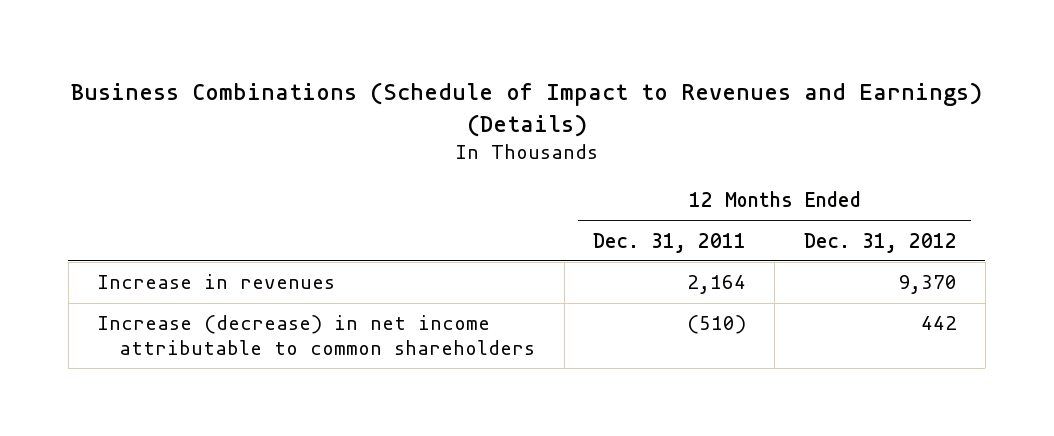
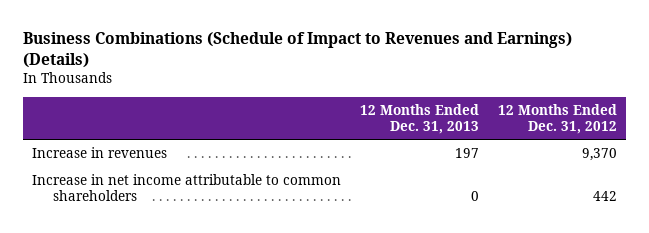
[592,232,746,253] Dec. 31, 2011 -> none
none -> [360,103,480,134] 12 Months Ended Dec. 31, 2013
[97,315,536,356] Increase (decrease) in net income attributable to common shareholders -> [32,174,342,202] Increase in net income attributable to common shareholders

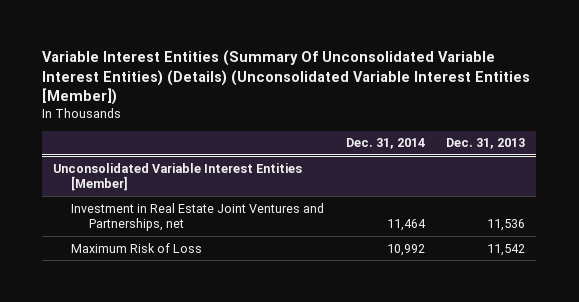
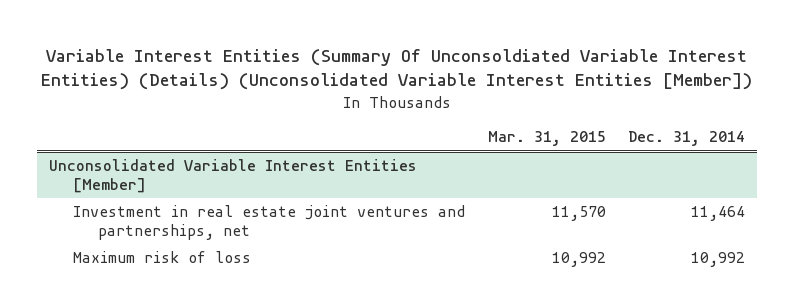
[42,49,531,106] Variable Interest Entities (Summary Of Unconsolidated Variable Interest Entities) (Details) (Unconsolidated Variable Interest Entities [Member]) -> [40,48,752,91] Variable Interest Entities (Summary Of Unconsoldiated Variable Interest Entities) (Details) (Unconsolidated Variable Interest Entities [Member])
[446,138,526,150] Dec. 31, 2013 -> none
none -> [487,131,606,147] Mar. 31, 2015
[71,202,325,232] Investment in Real Estate Joint Ventures and Partnerships, net -> [73,205,466,240] Investment in real estate joint ventures and partnerships, net
[71,242,203,253] Maximum Risk of Loss -> [73,251,252,264] Maximum risk of loss

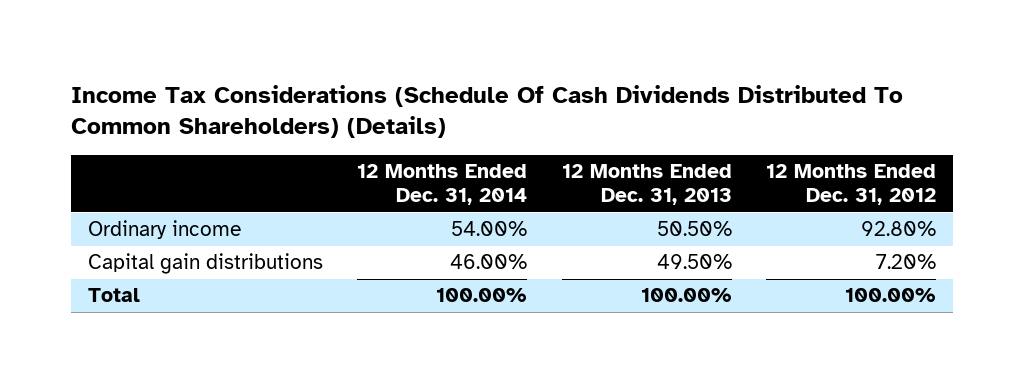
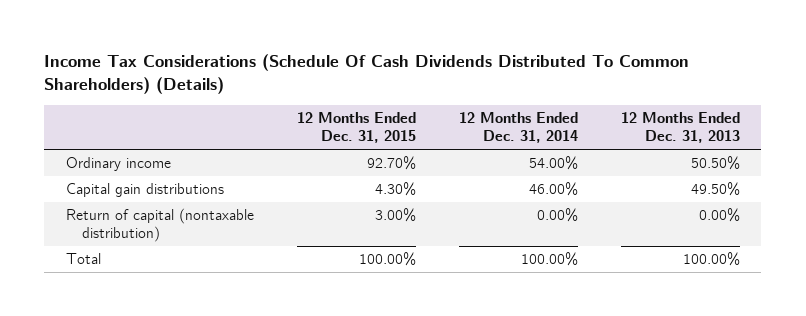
[765,164,936,206] 12 Months Ended Dec. 31, 2012 -> none
none -> [296,112,416,144] 12 Months Ended Dec. 31, 2015
none -> [65,208,254,243] Return of capital (nontaxable distribution)

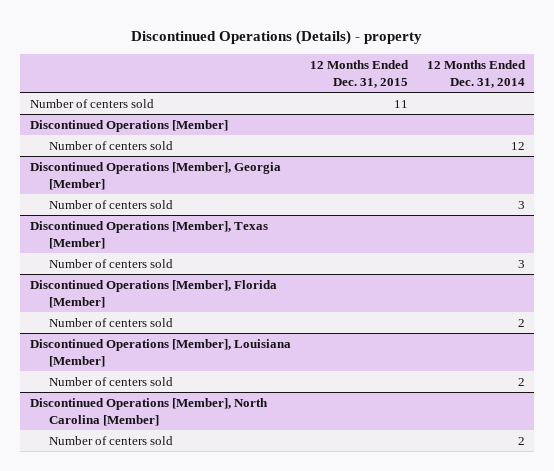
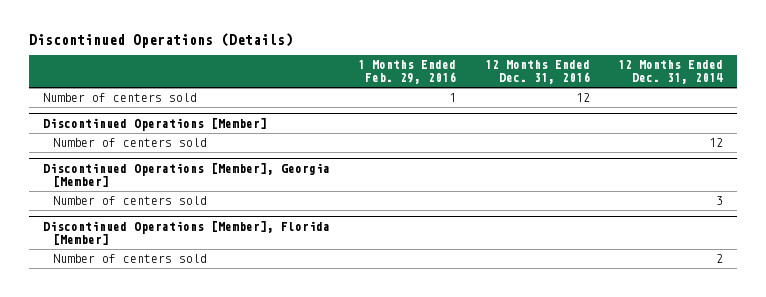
[131,29,423,45] Discontinued Operations (Details) - property -> [28,32,293,48] Discontinued Operations (Details)
[309,59,409,88] 12 Months Ended Dec. 31, 2015 -> none
none -> [358,60,457,85] 1 Months Ended Feb. 29, 2016
none -> [484,60,590,85] 12 Months Ended Dec. 31, 2016
[29,220,268,250] Discontinued Operations [Member], Texas [Member] -> none
[49,258,174,268] Number of centers sold -> none
[29,338,291,368] Discontinued Operations [Member], Louisiana [Member] -> none
[49,376,174,386] Number of centers sold -> none
[29,397,268,427] Discontinued Operations [Member], North Carolina [Member] -> none
[49,435,174,445] Number of centers sold -> none

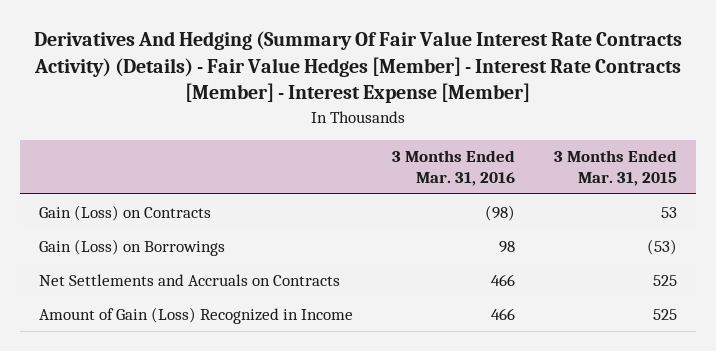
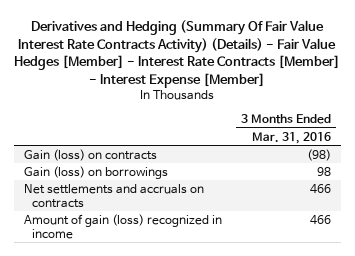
[34,31,683,104] Derivatives And Hedging (Summary Of Fair Value Interest Rate Contracts Activity) (Details) - Fair Value Hedges [Member] - Interest Rate Contracts [Member] - Interest Expense [Member] -> [14,20,341,89] Derivatives and Hedging (Summary Of Fair Value Interest Rate Contracts Activity) (Details) - Fair Value Hedges [Member] - Interest Rate Contracts [Member] - Interest Expense [Member]
[553,150,677,186] 3 Months Ended Mar. 31, 2015 -> none
[39,204,212,221] Gain (Loss) on Contracts -> [23,148,157,161] Gain (loss) on contracts
[39,238,226,256] Gain (Loss) on Borrowings -> [23,165,168,179] Gain (loss) on borrowings
[39,273,341,286] Net Settlements and Accruals on Contracts -> [23,183,204,208] Net settlements and accruals on contracts
[39,306,354,324] Amount of Gain (Loss) Recognized in Income -> [23,213,222,239] Amount of gain (loss) recognized in income

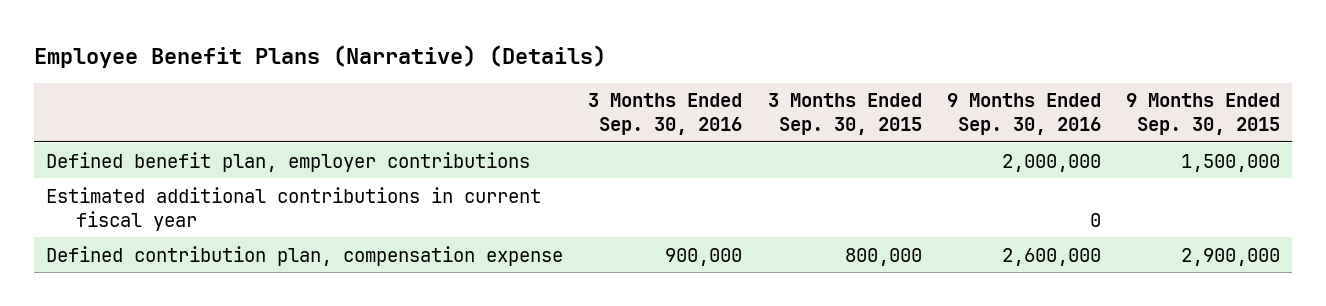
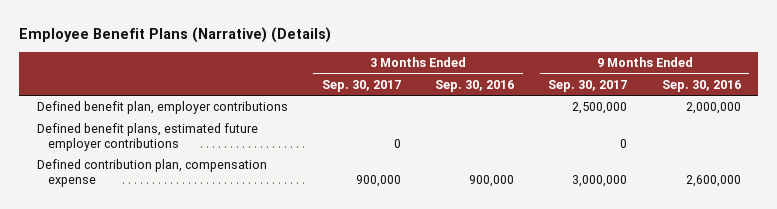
[767,93,922,136] 3 Months Ended Sep. 30, 2015 -> none
[1125,93,1280,136] 9 Months Ended Sep. 30, 2015 -> none
none -> [321,79,401,92] Sep. 30, 2017
none -> [548,79,628,92] Sep. 30, 2017
[46,186,542,231] Estimated additional contributions in current fiscal year -> none
none -> [36,123,258,151] Defined benefit plans, estimated future employer contributions

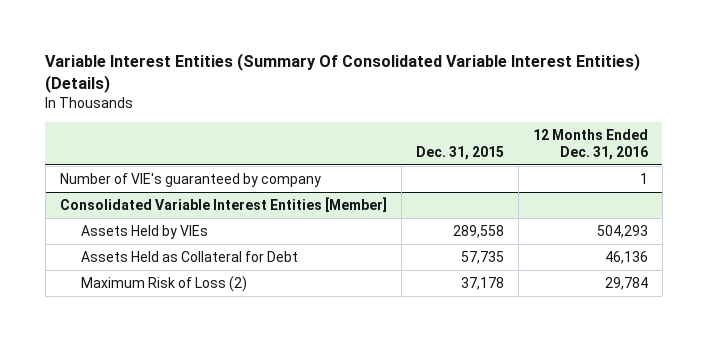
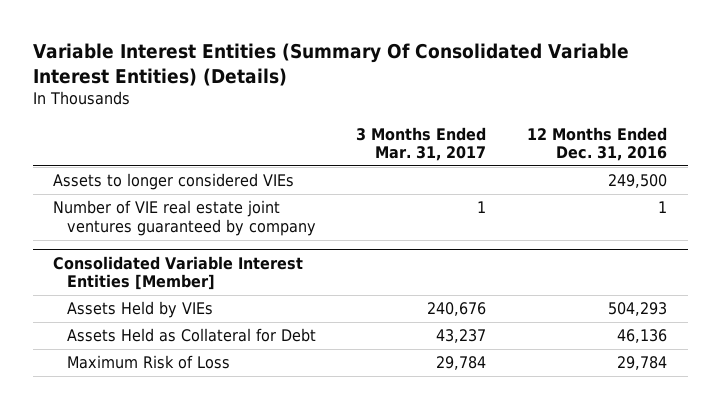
[415,145,504,160] Dec. 31, 2015 -> none
none -> [356,126,487,162] 3 Months Ended Mar. 31, 2017
none -> [53,173,295,191] Assets to longer considered VIEs
[59,172,321,187] Number of VIE's guaranteed by company -> [53,200,316,237] Number of VIE real estate joint ventures guaranteed by company
[80,275,247,292] Maximum Risk of Loss (2) -> [66,355,230,370] Maximum Risk of Loss

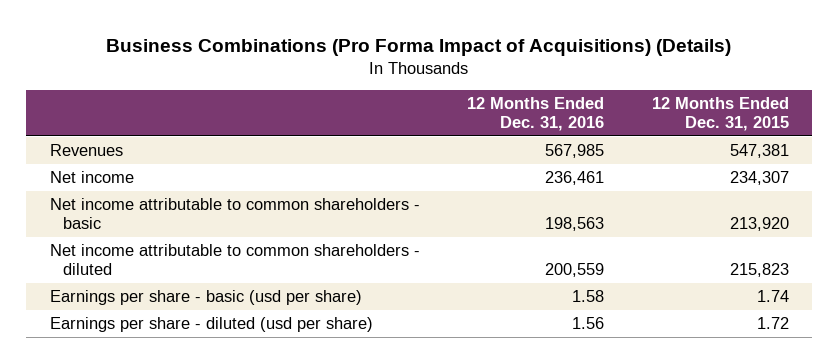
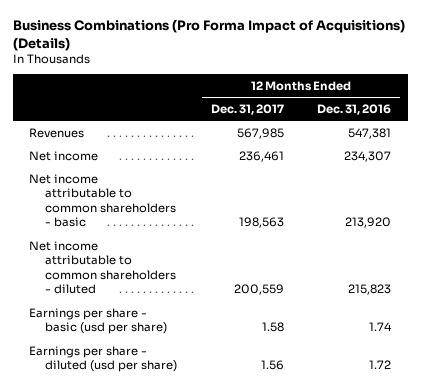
[651,97,789,132] 12 Months Ended Dec. 31, 2015 -> none
none -> [210,103,284,115] Dec. 31, 2017
[545,144,605,159] 567,985 -> [348,127,392,139] 547,381
[545,171,605,186] 236,461 -> [344,150,392,162] 234,307
[545,217,605,232] 198,563 -> [345,217,392,229] 213,920
[545,263,605,278] 200,559 -> [348,284,392,296] 215,823
[572,290,605,303] 1.58 -> [369,322,393,332] 1.74
[572,317,605,330] 1.56 -> [369,360,392,370] 1.72

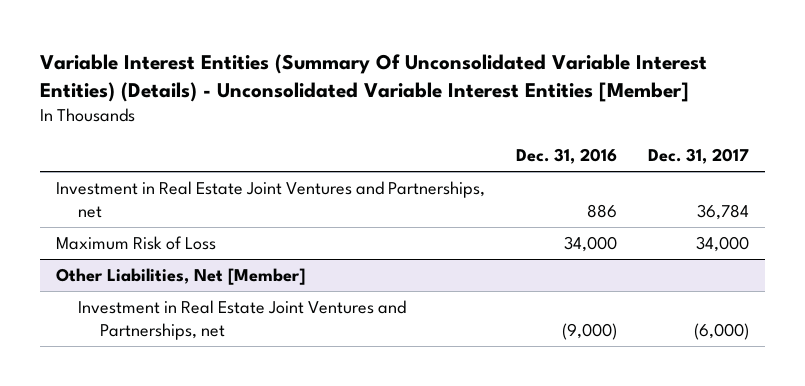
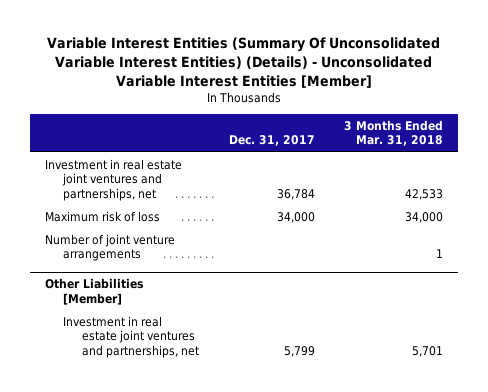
[515,148,617,165] Dec. 31, 2016 -> none
none -> [344,119,444,147] 3 Months Ended Mar. 31, 2018
[55,180,485,218] Investment in Real Estate Joint Ventures and Partnerships, net -> [44,158,182,201] Investment in real estate joint ventures and partnerships, net
[55,235,216,250] Maximum Risk of Loss -> [44,210,160,222] Maximum risk of loss
none -> [44,233,175,262] Number of joint venture arrangements
[55,267,305,285] Other Liabilities, Net [Member] -> [44,278,143,305] Other Liabilities [Member]
[77,299,406,340] Investment in Real Estate Joint Ventures and Partnerships, net -> [63,315,200,358] Investment in real estate joint ventures and partnerships, net
[694,322,750,340] (6,000) -> [283,345,315,357] 5,799

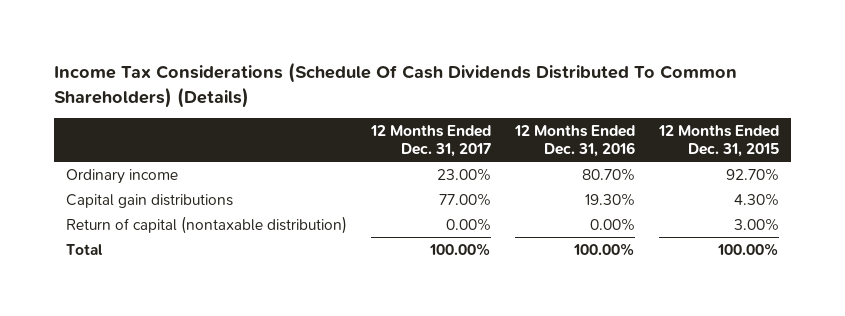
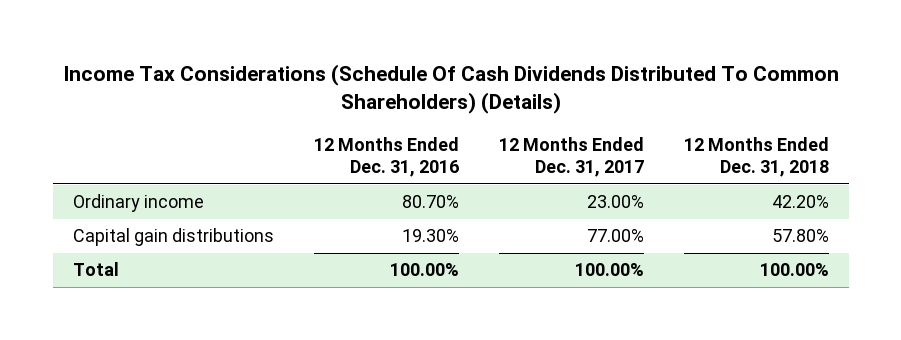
[657,124,779,157] 12 Months Ended Dec. 31, 2015 -> none
none -> [683,136,829,178] 12 Months Ended Dec. 31, 2018
[66,215,348,234] Return of capital (nontaxable distribution) -> none

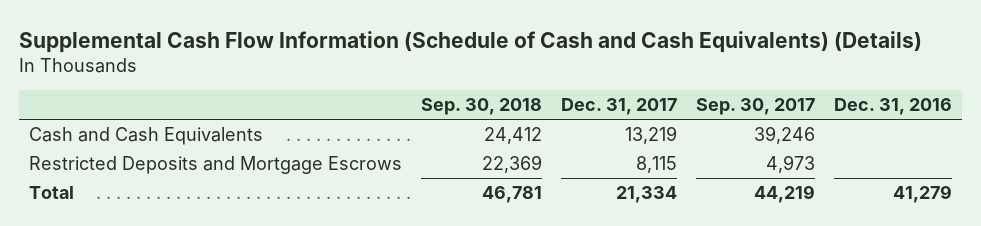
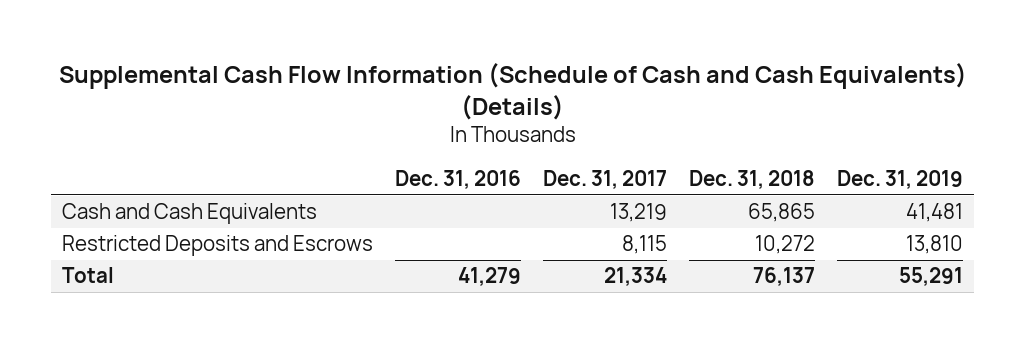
[420,98,542,116] Sep. 30, 2018 -> none
[695,98,815,116] Sep. 30, 2017 -> none
none -> [688,170,815,190] Dec. 31, 2018
none -> [836,170,963,190] Dec. 31, 2019
[28,156,402,175] Restricted Deposits and Mortgage Escrows -> [62,235,374,257] Restricted Deposits and Escrows

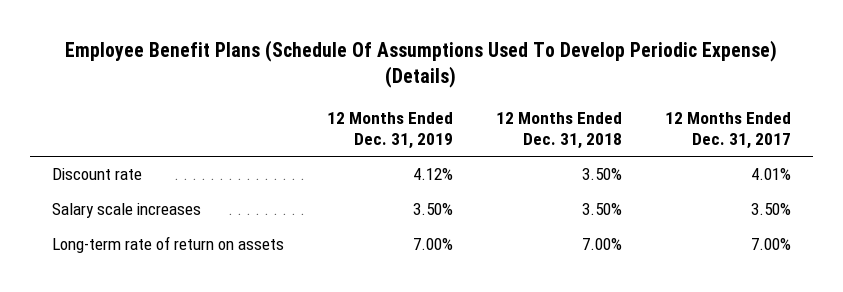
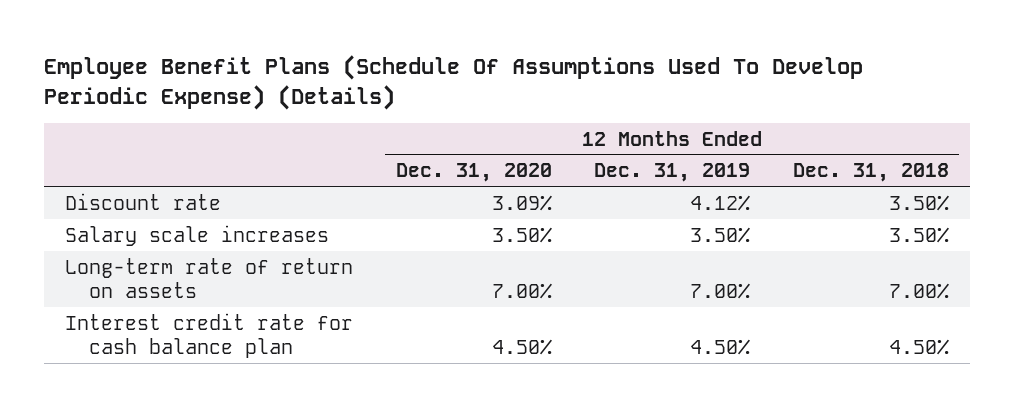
[665,111,792,150] 12 Months Ended Dec. 31, 2017 -> none
none -> [395,163,552,183] Dec. 31, 2020
none -> [65,312,354,358] Interest credit rate for cash balance plan

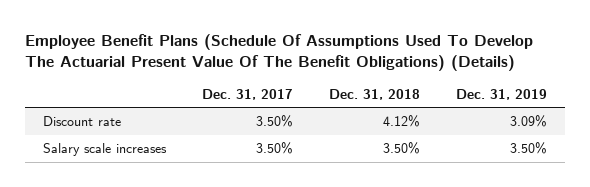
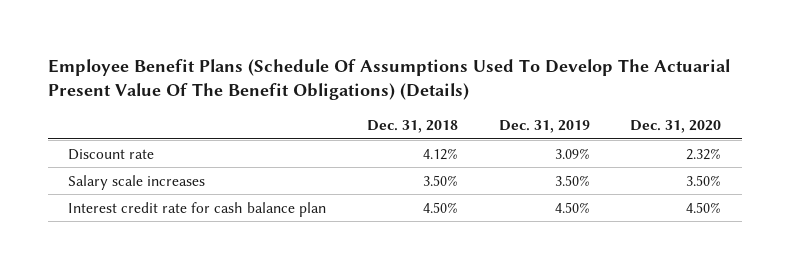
[202,88,294,100] Dec. 31, 2017 -> none
none -> [630,120,722,134] Dec. 31, 2020
none -> [68,201,327,217] Interest credit rate for cash balance plan

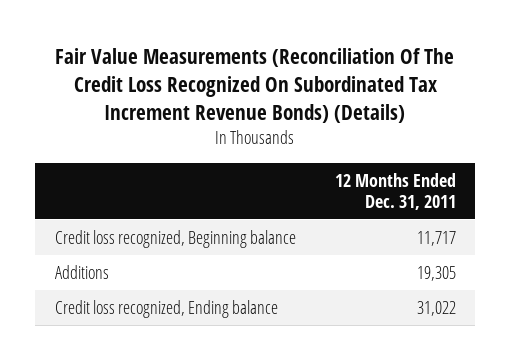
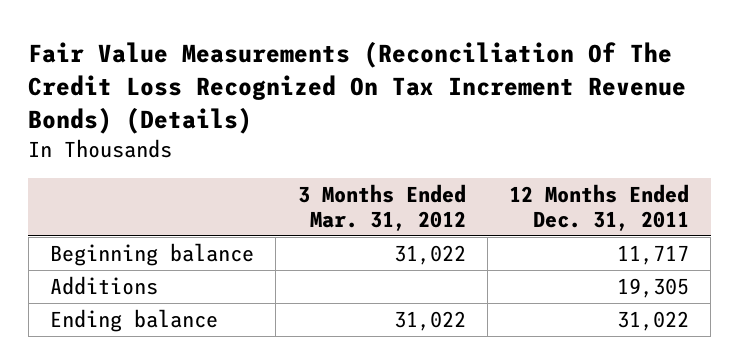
[55,47,455,123] Fair Value Measurements (Reconciliation Of The Credit Loss Recognized On Subordinated Tax Increment Revenue Bonds) (Details) -> [28,40,687,134] Fair Value Measurements (Reconciliation Of The Credit Loss Recognized On Tax Increment Revenue Bonds) (Details)
none -> [297,183,466,231] 3 Months Ended Mar. 31, 2012
[54,229,296,248] Credit loss recognized, Beginning balance -> [50,242,255,266] Beginning balance
[54,299,278,318] Credit loss recognized, Ending balance -> [50,308,219,332] Ending balance

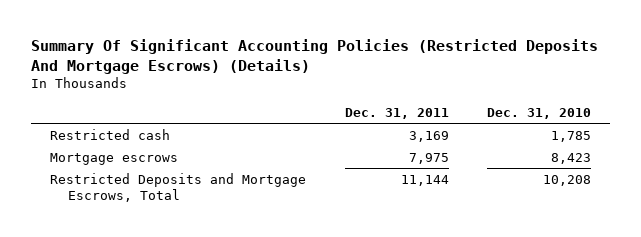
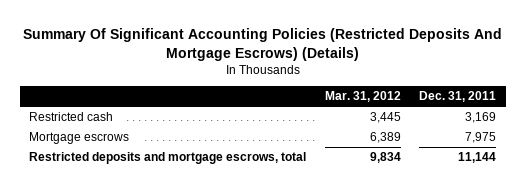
[487,107,592,119] Dec. 31, 2010 -> none
none -> [324,91,401,103] Mar. 31, 2012
[50,172,307,202] Restricted Deposits and Mortgage Escrows, Total -> [28,152,306,165] Restricted deposits and mortgage escrows, total

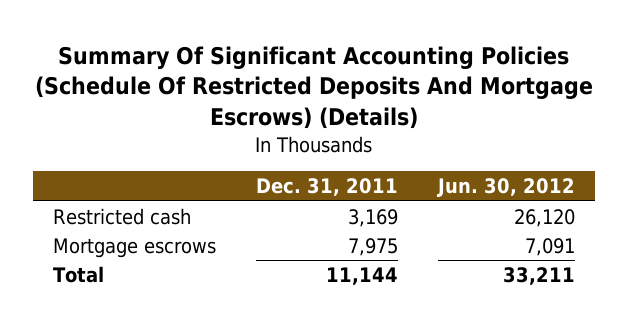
[22,27,502,61] Summary Of Significant Accounting Policies (Restricted Deposits And Mortgage Escrows) (Details) -> [34,45,593,129] Summary Of Significant Accounting Policies (Schedule Of Restricted Deposits And Mortgage Escrows) (Details)
[324,91,401,103] Mar. 31, 2012 -> none
none -> [436,178,575,198] Jun. 30, 2012
[28,152,306,165] Restricted deposits and mortgage escrows, total -> [52,265,104,283] Total

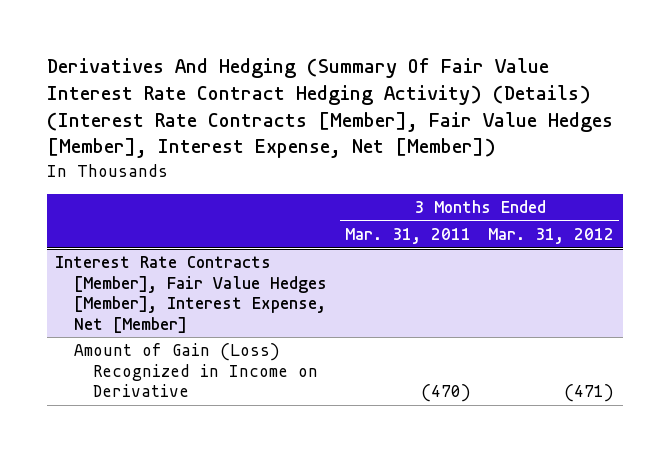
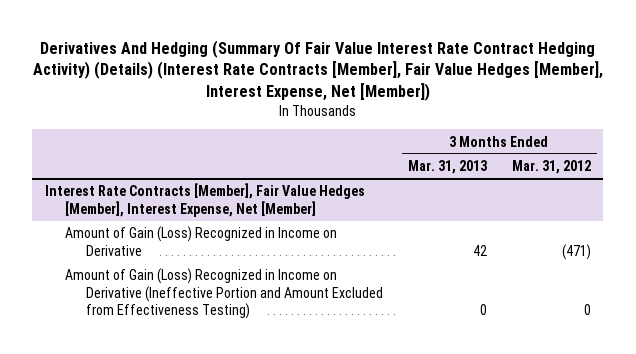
[344,228,471,245] Mar. 31, 2011 -> none
none -> [408,160,488,175] Mar. 31, 2013
none -> [65,268,384,320] Amount of Gain (Loss) Recognized in Income on Derivative (Ineffective Portion and Amount Excluded from Effectiveness Testing)

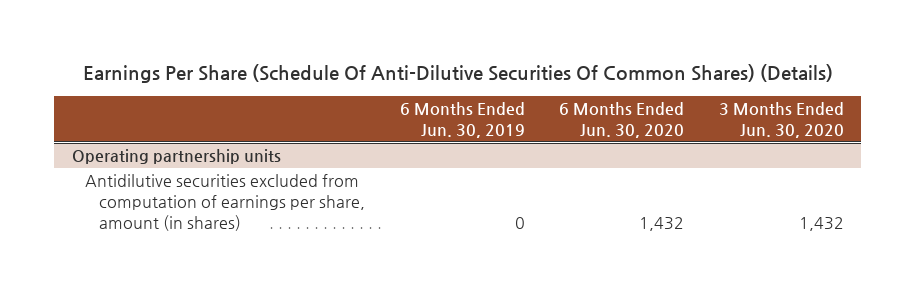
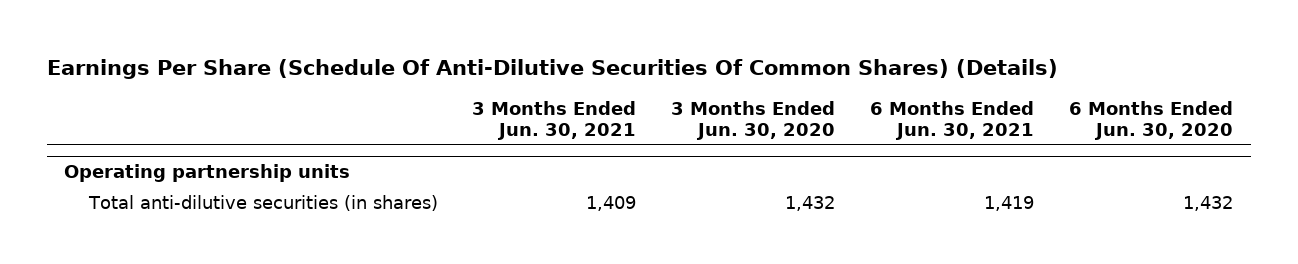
[399,101,525,138] 6 Months Ended Jun. 30, 2019 -> none
none -> [472,100,637,141] 3 Months Ended Jun. 30, 2021
none -> [870,100,1035,141] 6 Months Ended Jun. 30, 2021
[85,174,366,232] Antidilutive securities excluded from computation of earnings per share, amount (in shares) -> [87,194,438,211] Total anti-dilutive securities (in shares)

